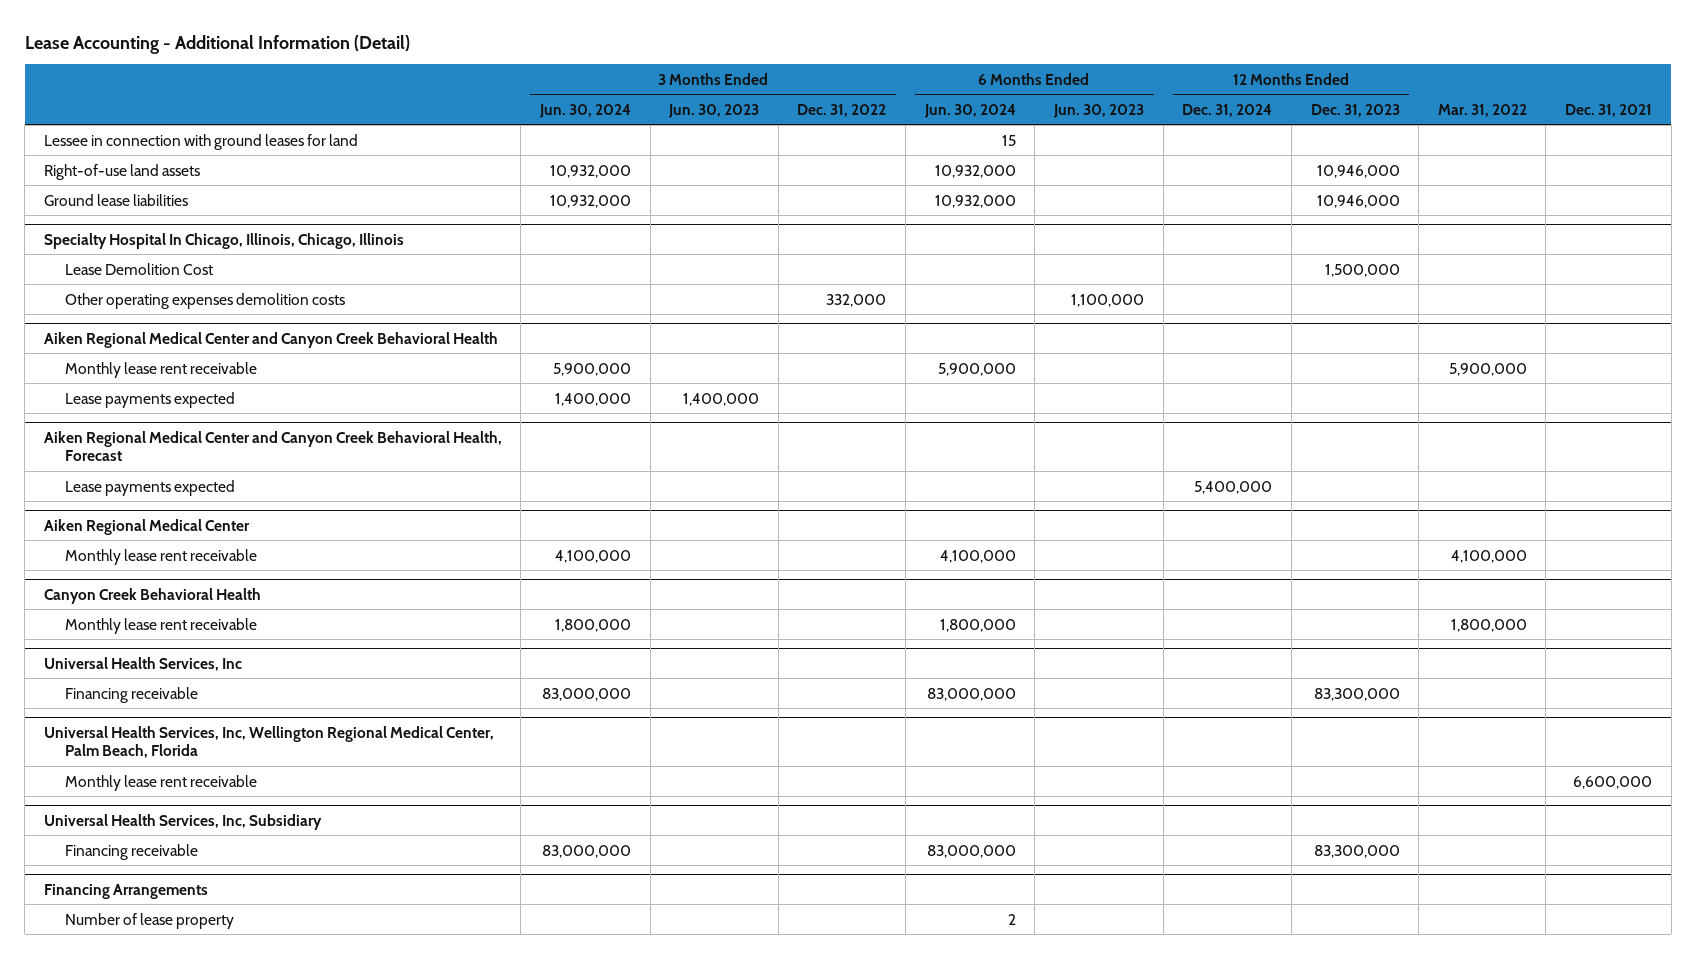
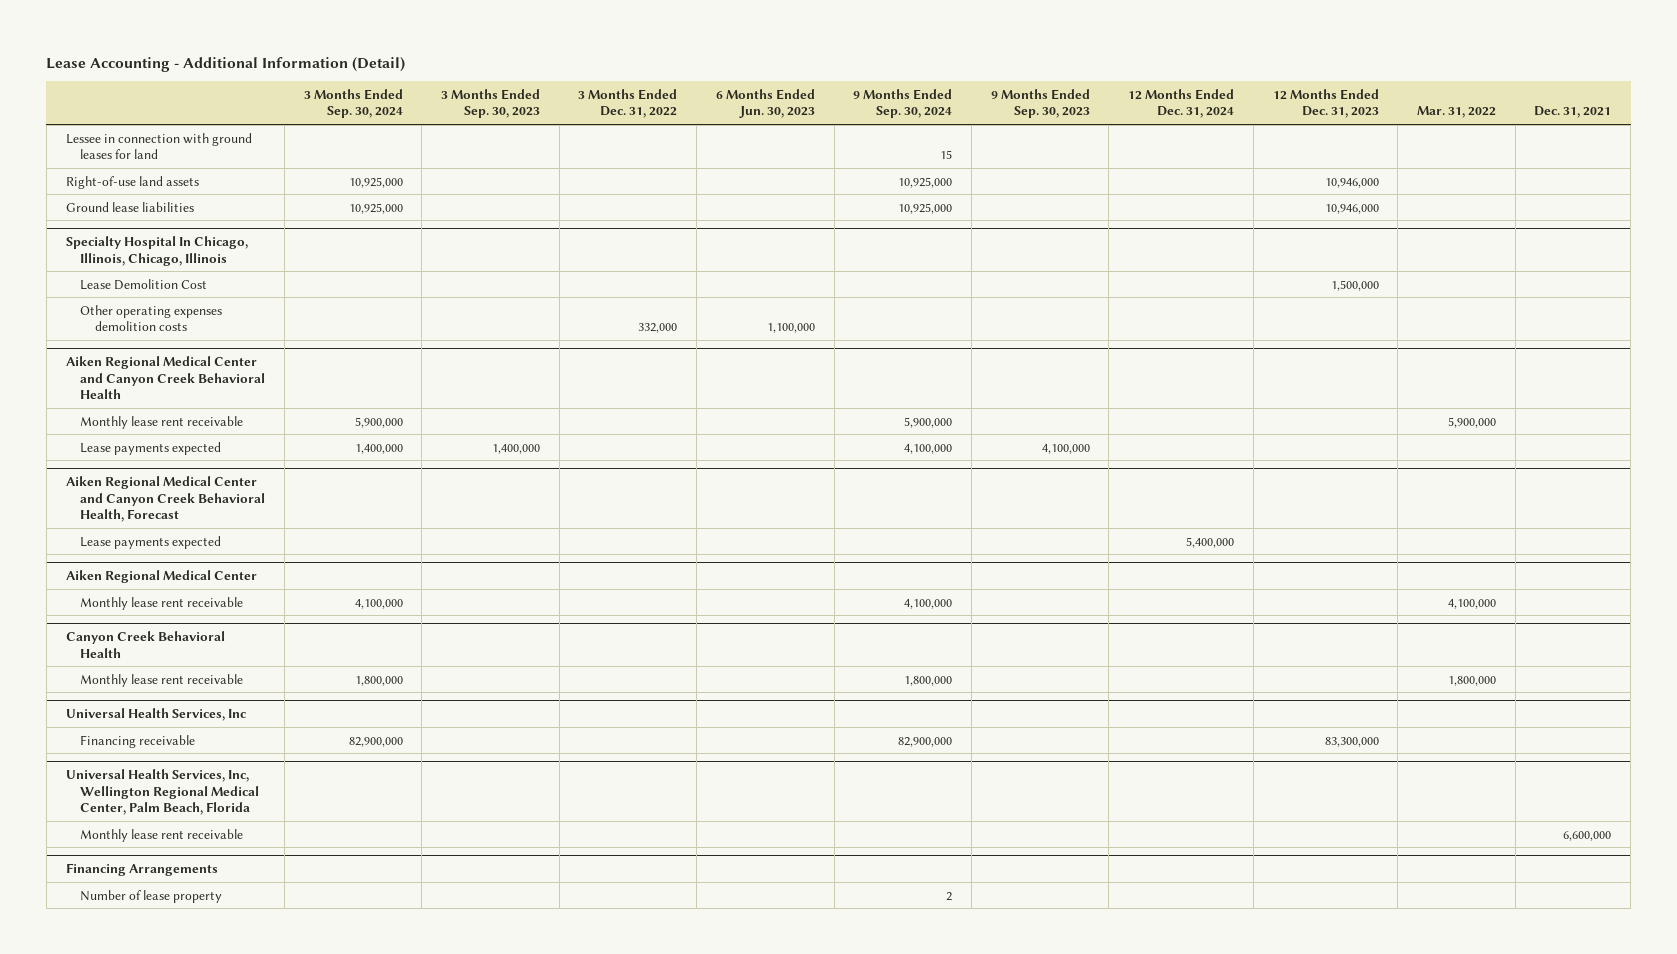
[538,103,631,118] Jun. 30, 2024 -> none
[668,103,760,118] Jun. 30, 2023 -> none
[923,103,1016,118] Jun. 30, 2024 -> none
none -> [303,88,403,119] 3 Months Ended Sep. 30, 2024
none -> [440,88,540,119] 3 Months Ended Sep. 30, 2023
none -> [853,88,953,119] 9 Months Ended Sep. 30, 2024
none -> [990,88,1090,119] 9 Months Ended Sep. 30, 2023
[43,813,322,830] Universal Health Services, Inc, Subsidiary -> none
[64,843,198,860] Financing receivable -> none

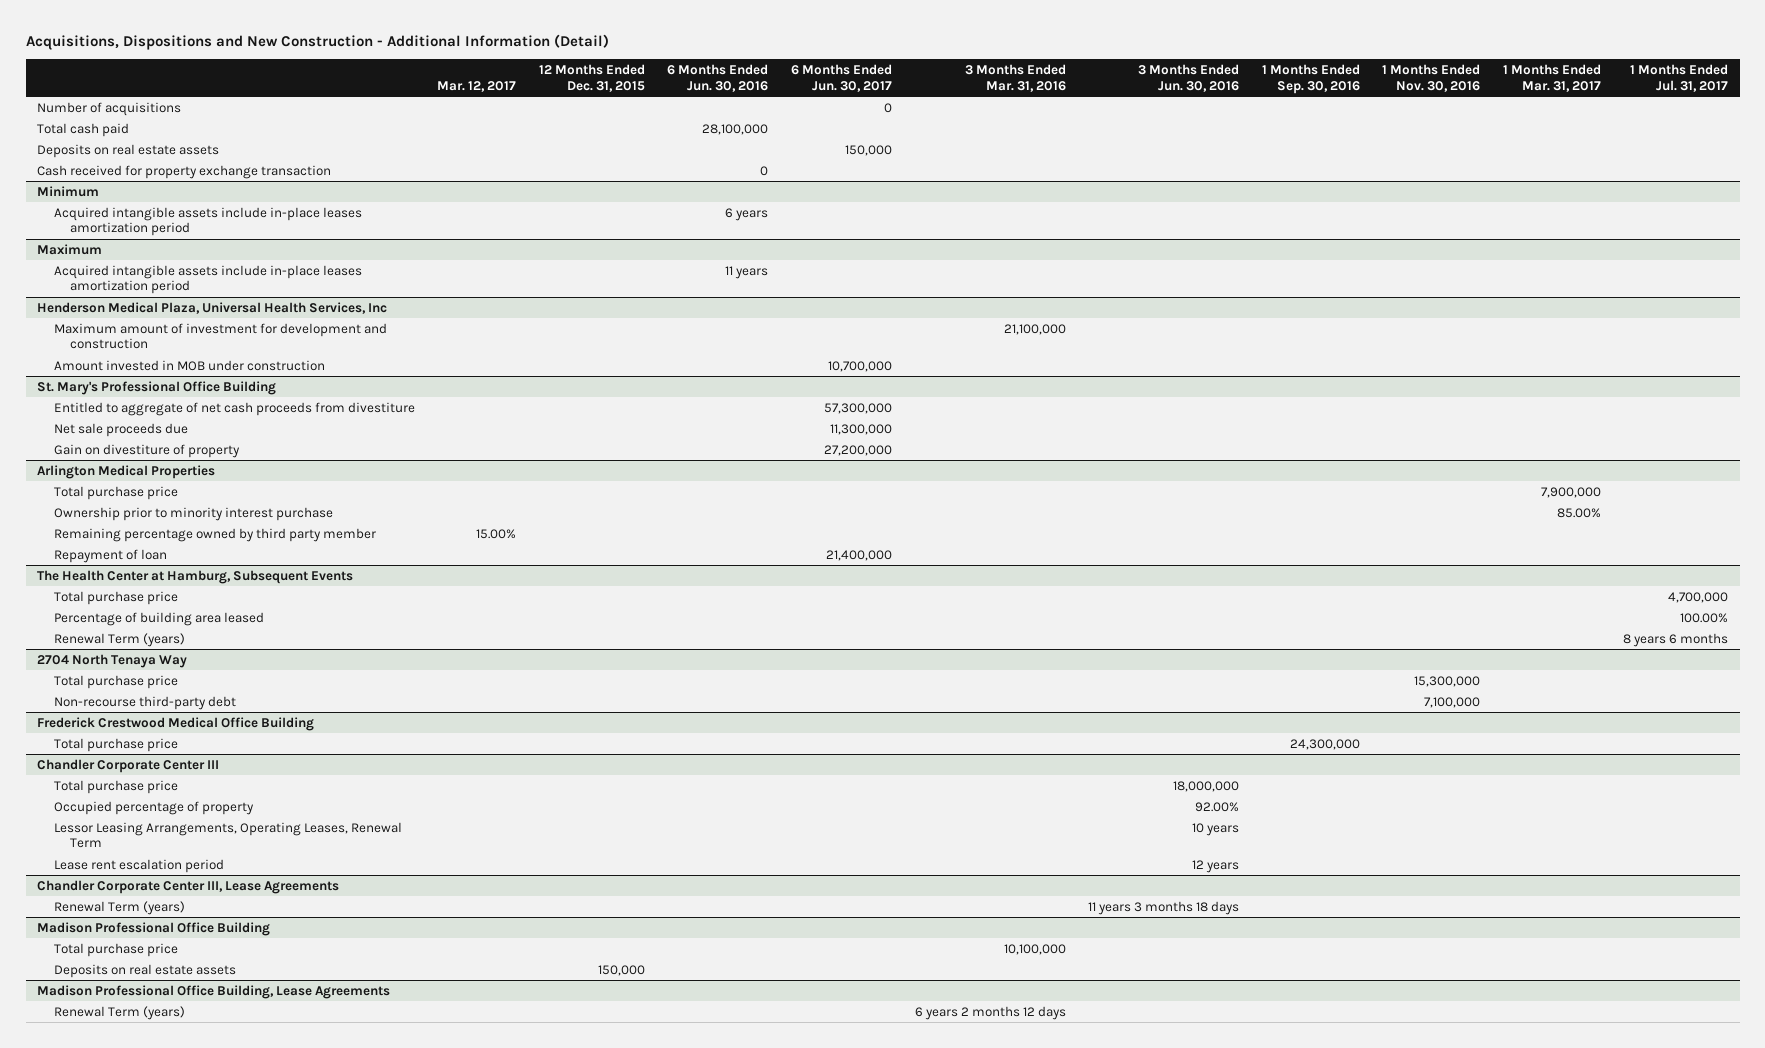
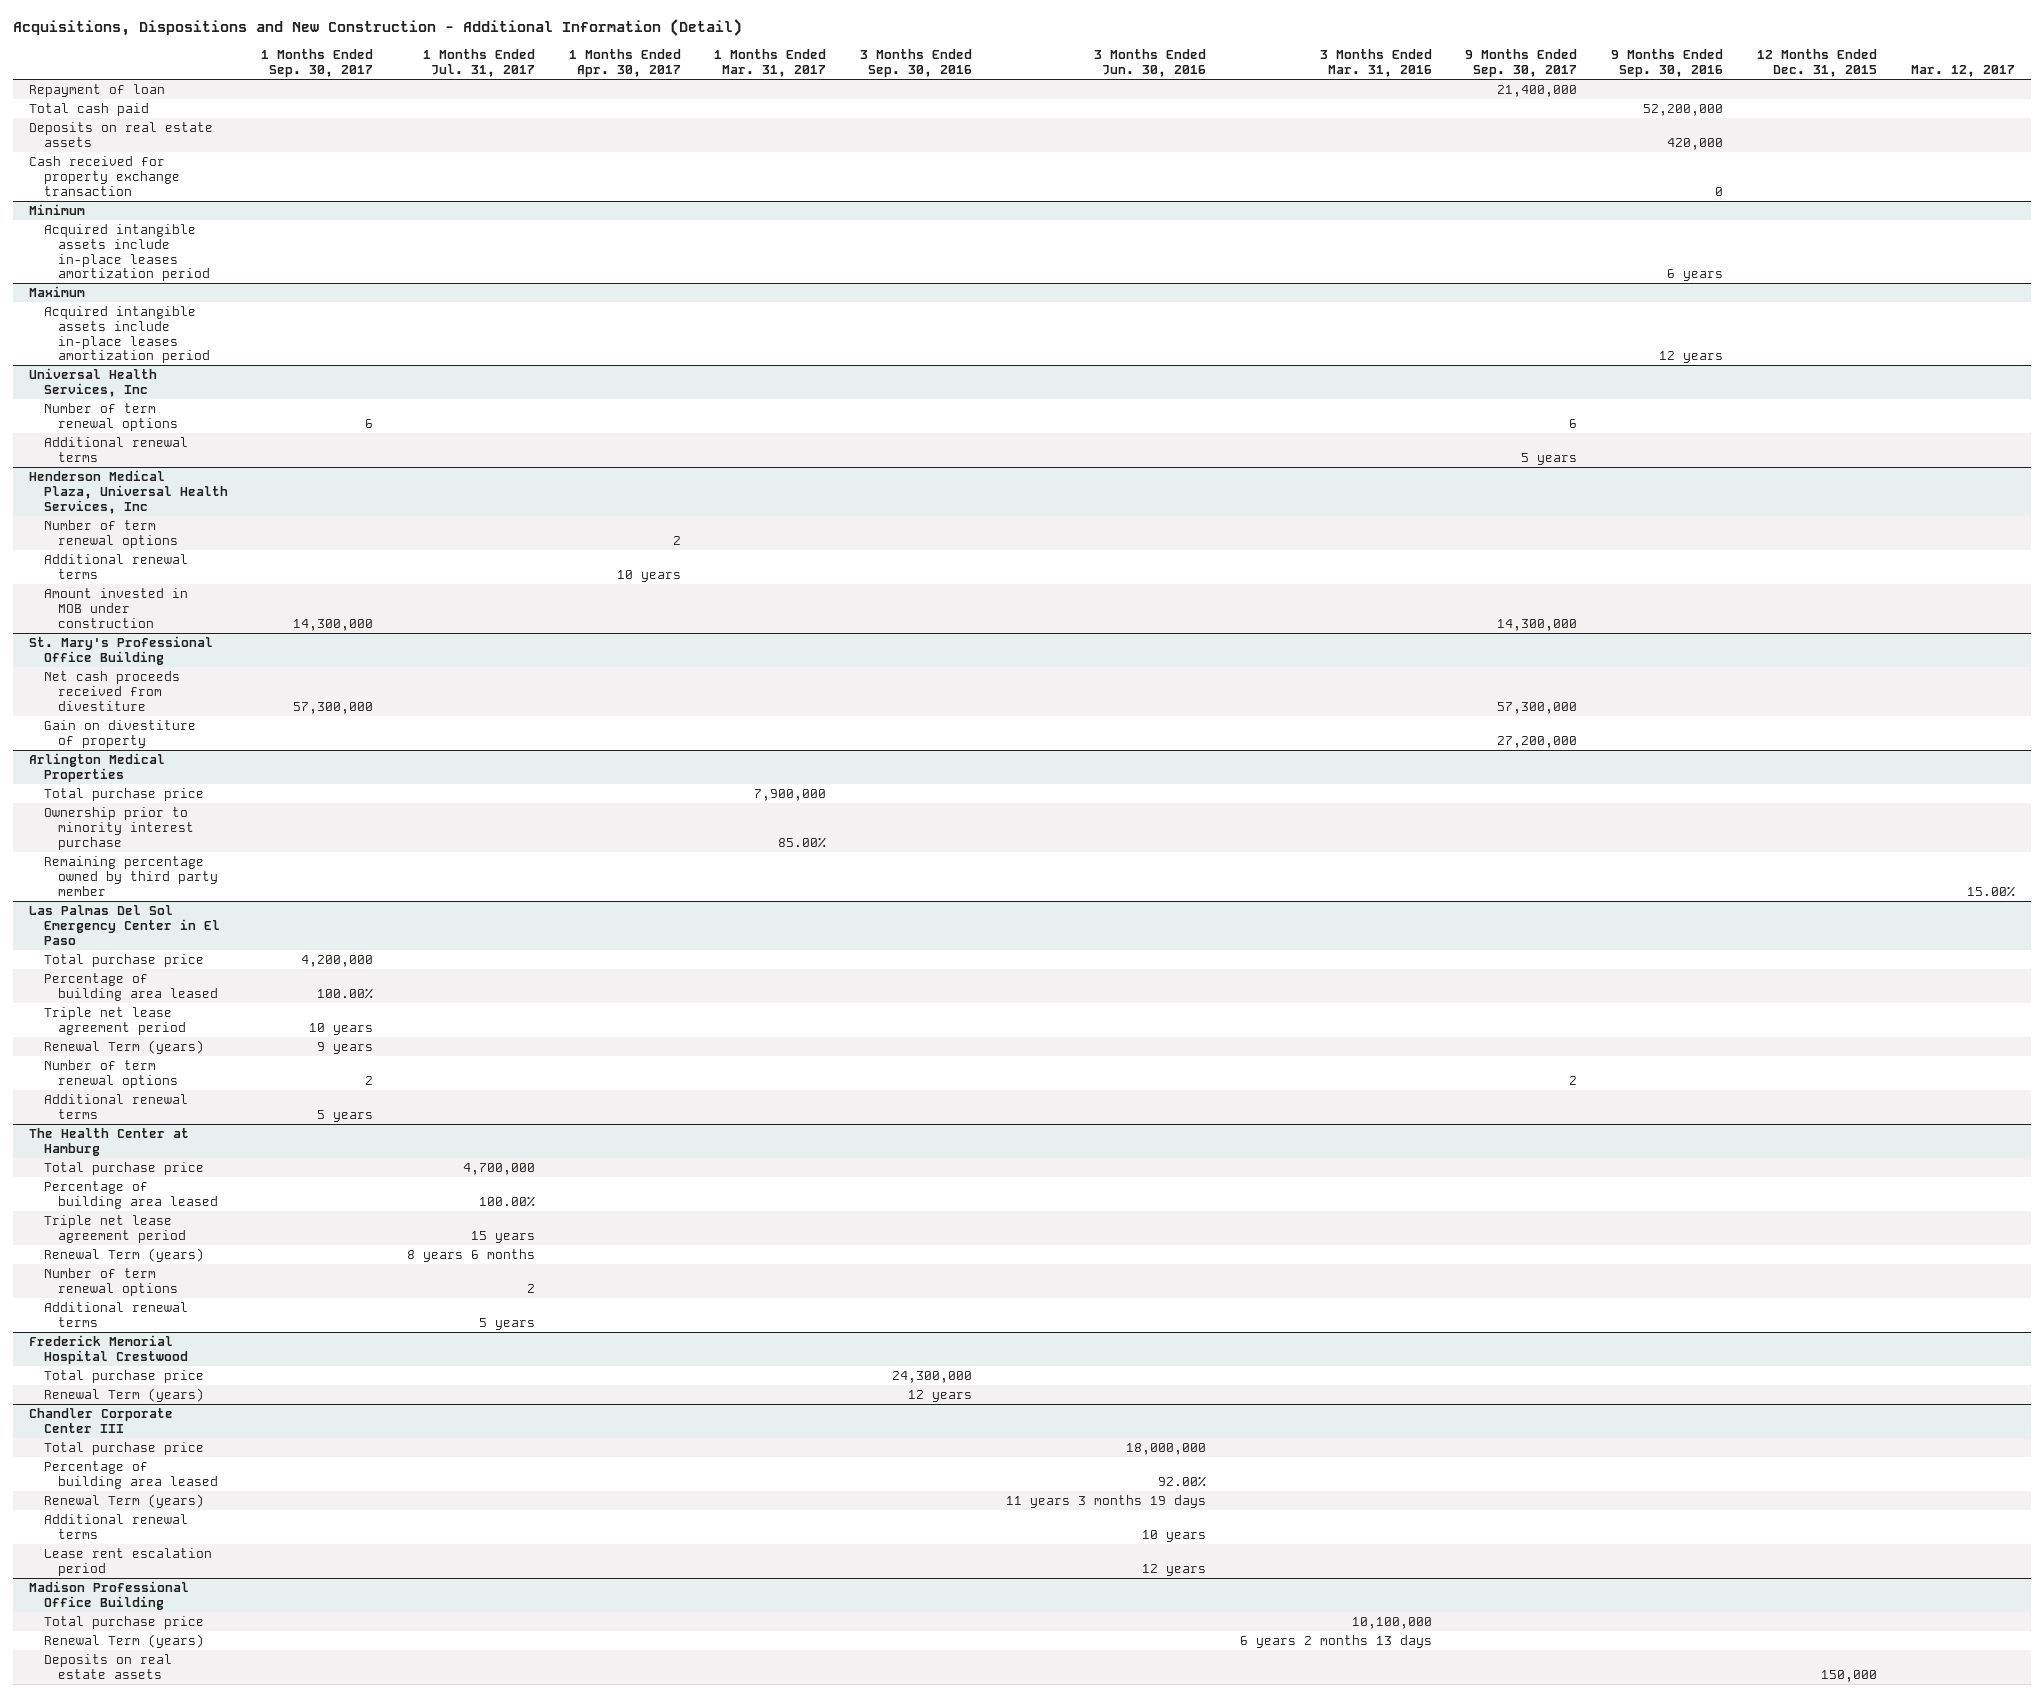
[667,64,769,92] 6 Months Ended Jun. 30, 2016 -> none
[790,64,892,92] 6 Months Ended Jun. 30, 2017 -> none
[1261,64,1360,94] 1 Months Ended Sep. 30, 2016 -> none
[1382,64,1481,92] 1 Months Ended Nov. 30, 2016 -> none
none -> [261,49,374,78] 1 Months Ended Sep. 30, 2017
none -> [568,49,681,78] 1 Months Ended Apr. 30, 2017
none -> [860,49,973,78] 3 Months Ended Sep. 30, 2016
none -> [1465,49,1578,78] 9 Months Ended Sep. 30, 2017
none -> [1611,49,1724,78] 9 Months Ended Sep. 30, 2016
[36,101,181,116] Number of acquisitions -> none
none -> [29,83,166,97] Repayment of loan
none -> [29,367,158,397] Universal Health Services, Inc
none -> [43,402,178,431] Number of term renewal options
none -> [43,436,188,462] Additional renewal terms
[53,322,387,350] Maximum amount of investment for development and construction -> none
none -> [43,519,178,548] Number of term renewal options
none -> [43,553,188,579] Additional renewal terms
[53,422,188,437] Net sale proceeds due -> none
[53,401,415,416] Entitled to aggregate of net cash proceeds from divestiture -> [43,670,180,711] Net cash proceeds received from divestiture
[53,548,167,563] Repayment of loan -> none
none -> [29,904,220,945] Las Palmas Del Sol Emergency Center in El Paso
none -> [43,953,204,967] Total purchase price
none -> [43,972,218,1001] Percentage of building area leased
none -> [43,1006,186,1035] Triple net lease agreement period
none -> [43,1039,204,1054] Renewal Term (years)
none -> [43,1059,178,1088] Number of term renewal options
none -> [43,1093,188,1119] Additional renewal terms
[36,569,353,584] The Health Center at Hamburg, Subsequent Events -> [29,1127,190,1156] The Health Center at Hamburg
none -> [43,1214,186,1243] Triple net lease agreement period
[36,653,187,668] 2704 North Tenaya Way -> none
[53,674,178,689] Total purchase price -> none
[53,695,236,710] Non-recourse third-party debt -> none
[36,716,314,731] Frederick Crestwood Medical Office Building -> none
[53,737,178,752] Total purchase price -> none
none -> [43,1267,178,1296] Number of term renewal options
none -> [43,1301,188,1327] Additional renewal terms
none -> [29,1334,188,1364] Frederick Memorial Hospital Crestwood
none -> [43,1369,204,1383] Total purchase price
none -> [43,1387,204,1402] Renewal Term (years)
[53,800,254,815] Occupied percentage of property -> none
[53,821,402,849] Lessor Leasing Arrangements, Operating Leases, Renewal Term -> none
none -> [43,1460,218,1489] Percentage of building area leased
none -> [43,1493,204,1508] Renewal Term (years)
none -> [43,1513,188,1539] Additional renewal terms
[36,879,339,894] Chandler Corporate Center III, Lease Agreements -> none
[53,900,185,915] Renewal Term (years) -> none
none -> [43,1633,204,1648] Renewal Term (years)
[36,984,390,999] Madison Professional Office Building, Lease Agreements -> none
[53,1005,185,1020] Renewal Term (years) -> none

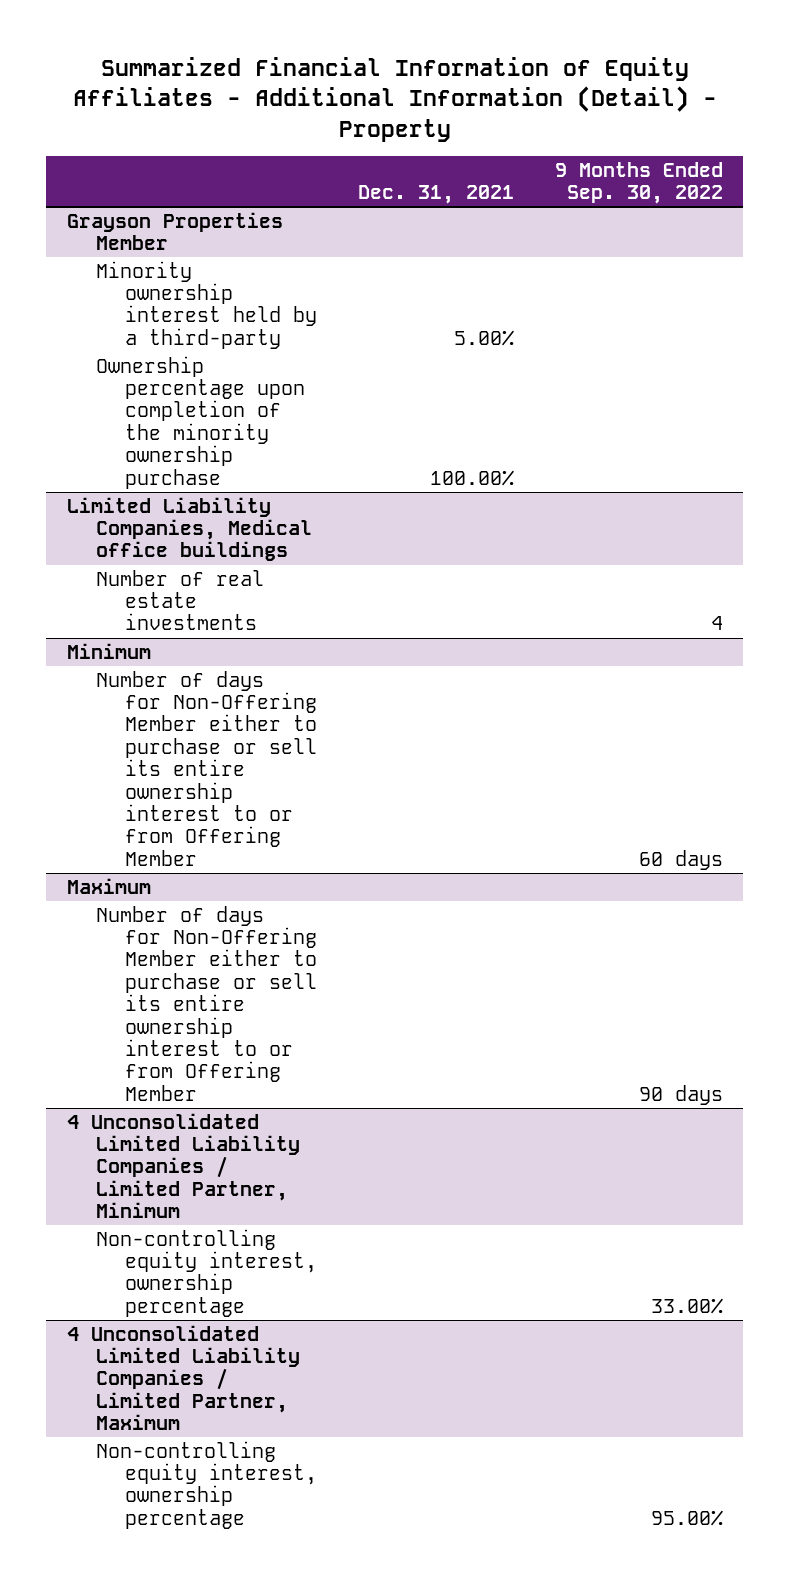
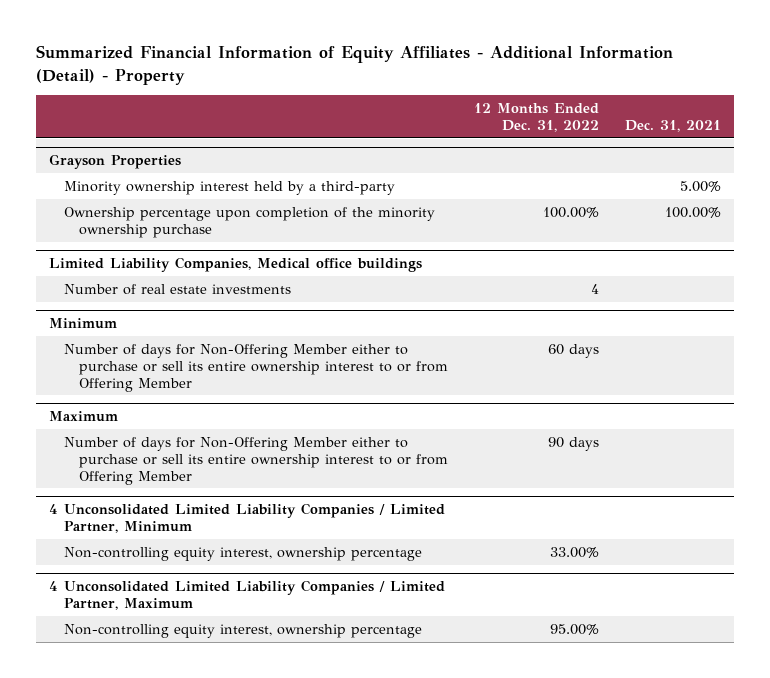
[554,161,723,205] 9 Months Ended Sep. 30, 2022 -> none
none -> [473,103,599,132] 12 Months Ended Dec. 31, 2022
[66,211,283,251] Grayson Properties Member -> [49,154,182,170] Grayson Properties

